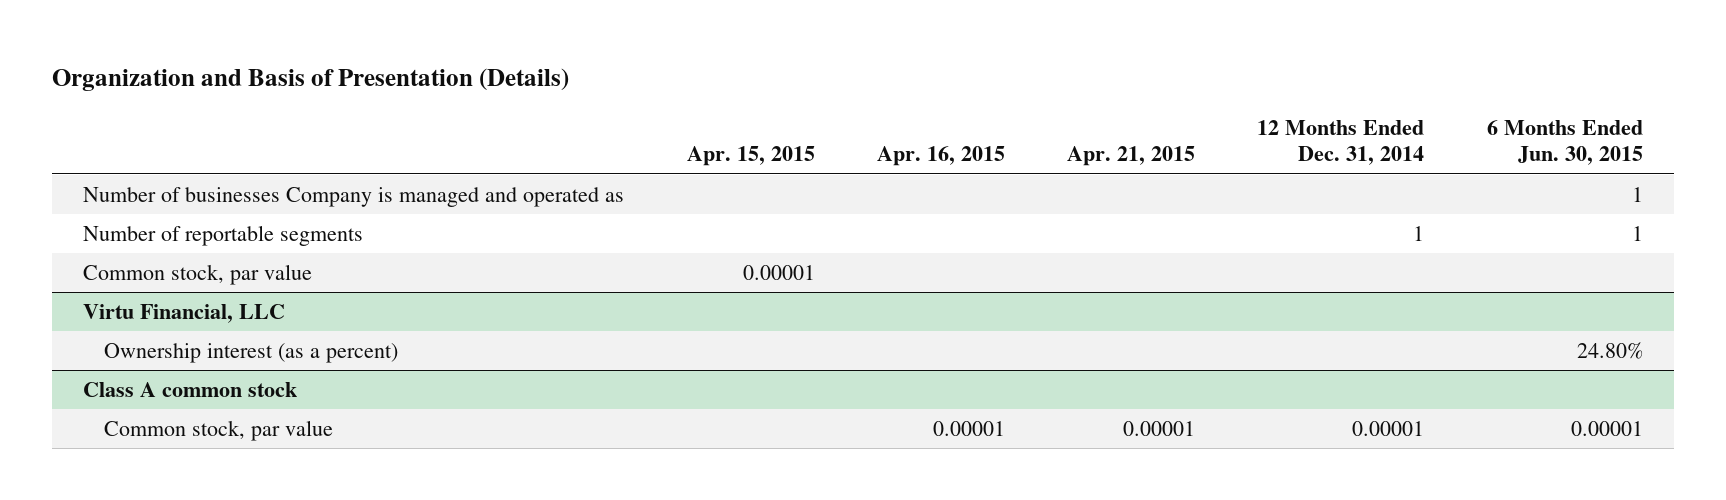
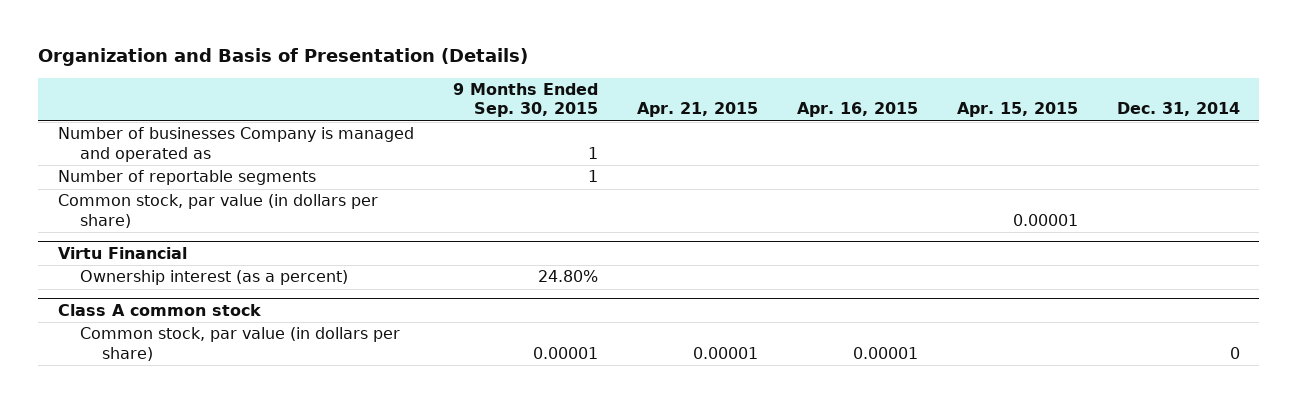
[1257,119,1425,166] 12 Months Ended Dec. 31, 2014 -> none
[1486,119,1643,166] 6 Months Ended Jun. 30, 2015 -> none
none -> [452,82,598,118] 9 Months Ended Sep. 30, 2015
none -> [1116,102,1240,117] Dec. 31, 2014
[83,263,313,285] Common stock, par value -> [57,194,378,228] Common stock, par value (in dollars per share)
[83,303,286,323] Virtu Financial, LLC -> [57,247,187,260] Virtu Financial
[104,419,334,441] Common stock, par value -> [80,327,401,361] Common stock, par value (in dollars per share)

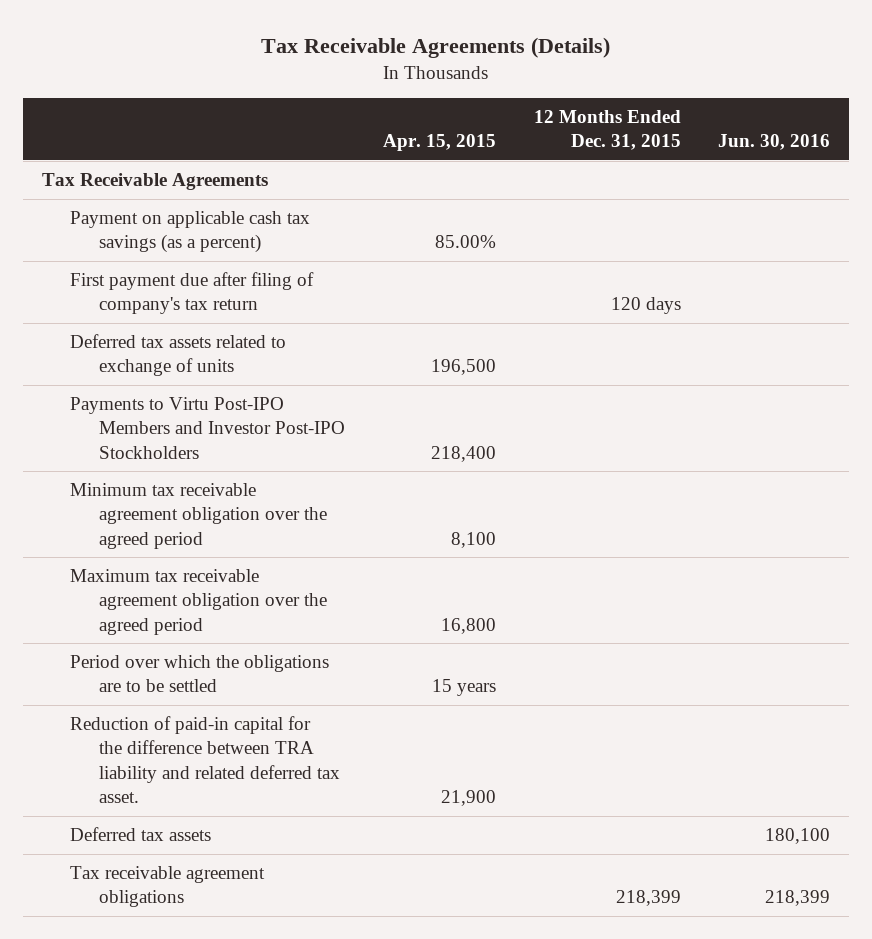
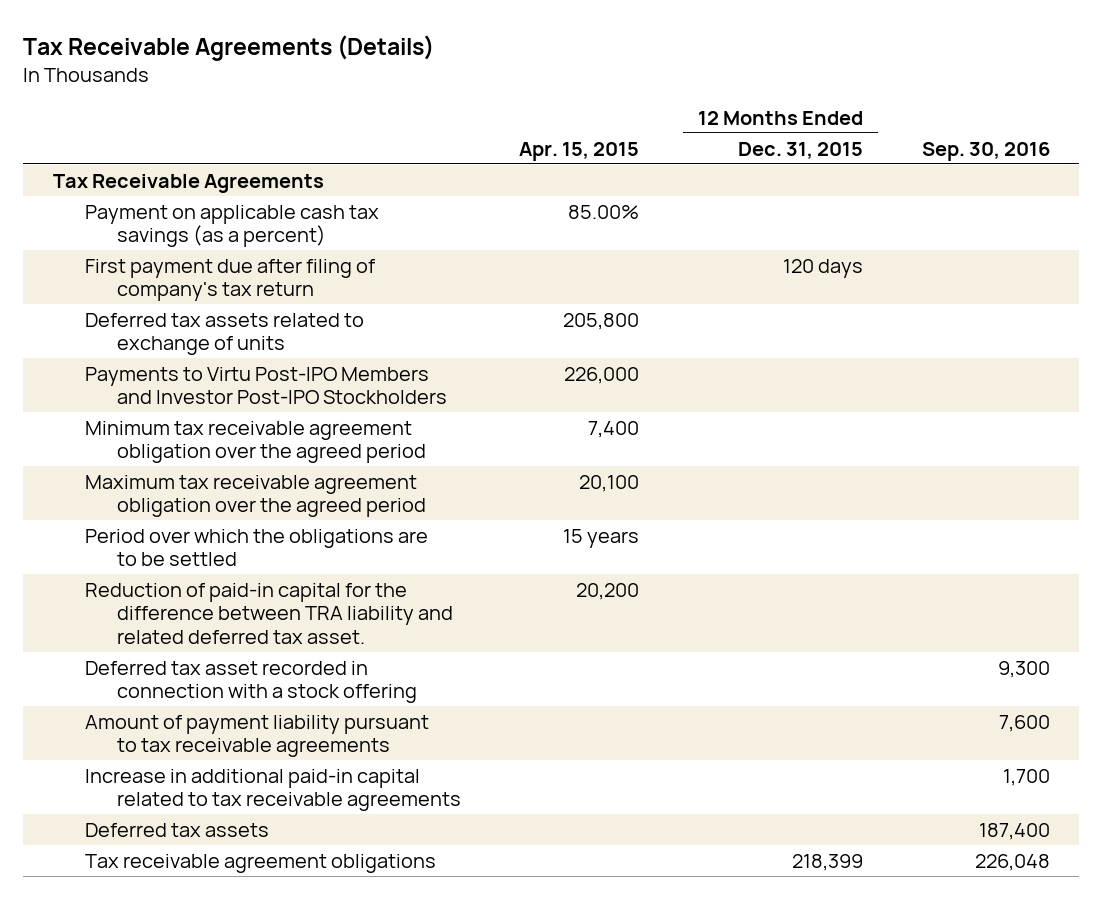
[718,134,831,151] Jun. 30, 2016 -> none
none -> [921,141,1050,161] Sep. 30, 2016
[430,359,496,376] 196,500 -> [563,312,640,330] 205,800
[430,445,496,462] 218,400 -> [564,366,640,384] 226,000
[450,531,496,548] 8,100 -> [588,420,640,438] 7,400
[440,617,496,634] 16,800 -> [579,474,640,492] 20,100
[440,790,496,807] 21,900 -> [576,582,640,600] 20,200
none -> [84,660,417,704] Deferred tax asset recorded in connection with a stock offering
none -> [84,714,429,758] Amount of payment liability pursuant to tax receivable agreements
none -> [84,768,461,812] Increase in additional paid-in capital related to tax receivable agreements

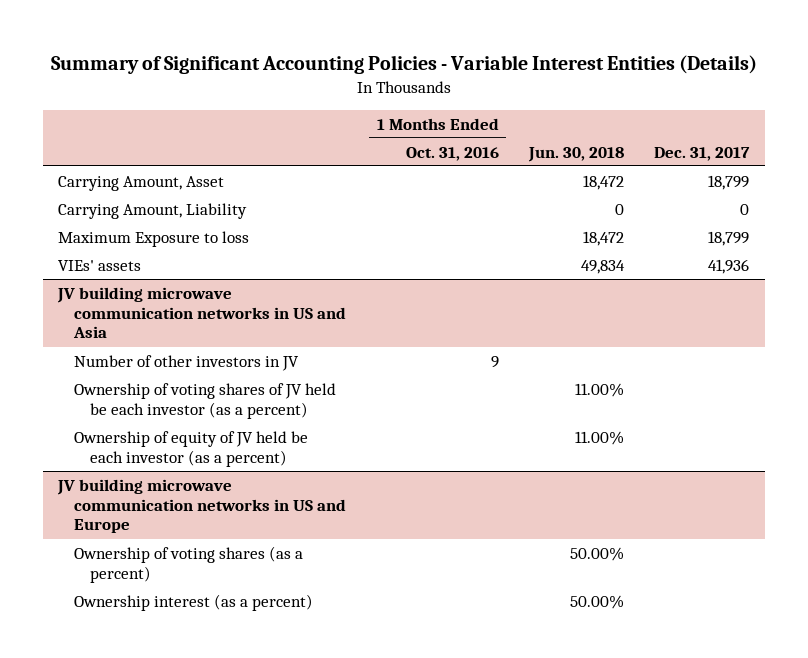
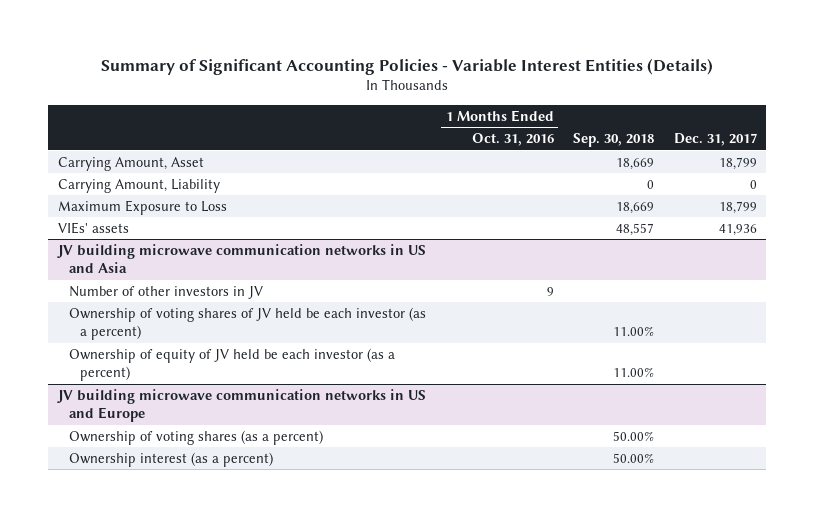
[528,146,625,162] Jun. 30, 2018 -> none
none -> [573,133,655,148] Sep. 30, 2018
[58,230,250,247] Maximum Exposure to loss -> [57,199,227,215] Maximum Exposure to Loss

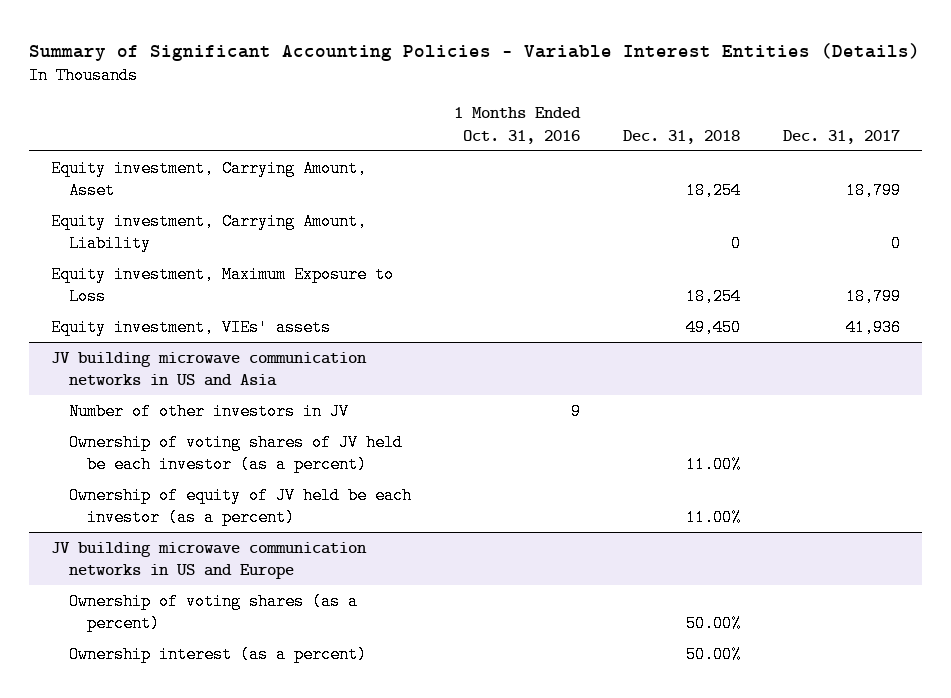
[573,133,655,148] Sep. 30, 2018 -> none
none -> [623,129,741,144] Dec. 31, 2018
[57,156,204,171] Carrying Amount, Asset -> [50,159,367,200] Equity investment, Carrying Amount, Asset
[57,178,220,193] Carrying Amount, Liability -> [50,212,367,253] Equity investment, Carrying Amount, Liability
[57,199,227,215] Maximum Exposure to Loss -> [50,265,394,306] Equity investment, Maximum Exposure to Loss
[57,221,129,234] VIEs' assets -> [50,318,331,336] Equity investment, VIEs' assets

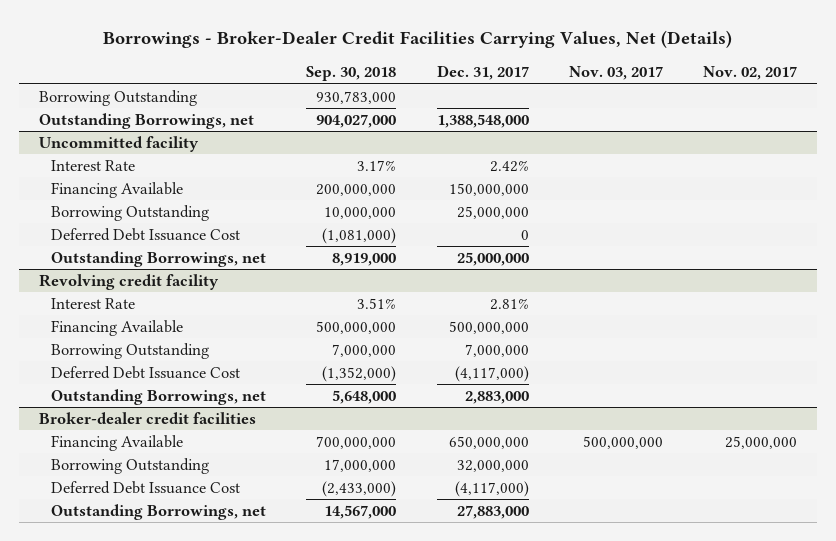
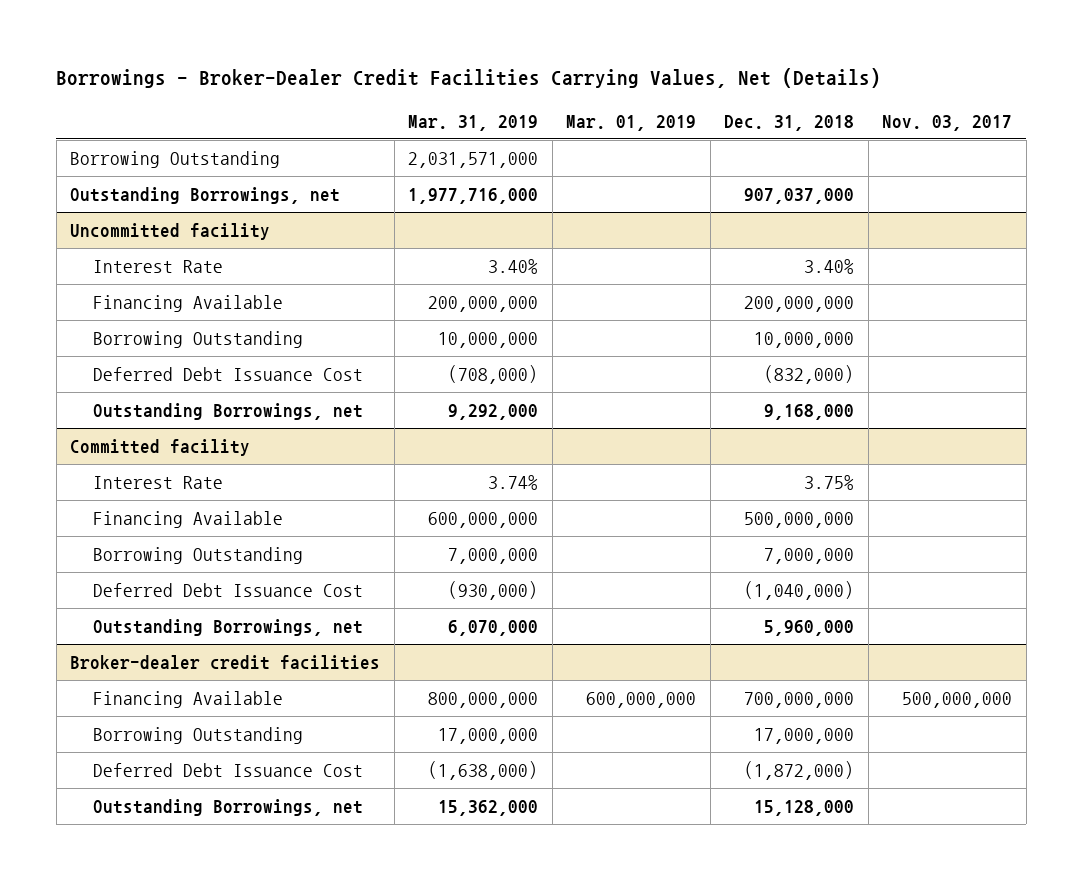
[306,66,397,82] Sep. 30, 2018 -> none
[436,65,529,81] Dec. 31, 2017 -> none
[703,66,798,81] Nov. 02, 2017 -> none
none -> [408,114,539,131] Mar. 31, 2019
none -> [566,114,697,131] Mar. 01, 2019
none -> [724,114,855,131] Dec. 31, 2018
[38,274,219,291] Revolving credit facility -> [70,438,251,456] Committed facility

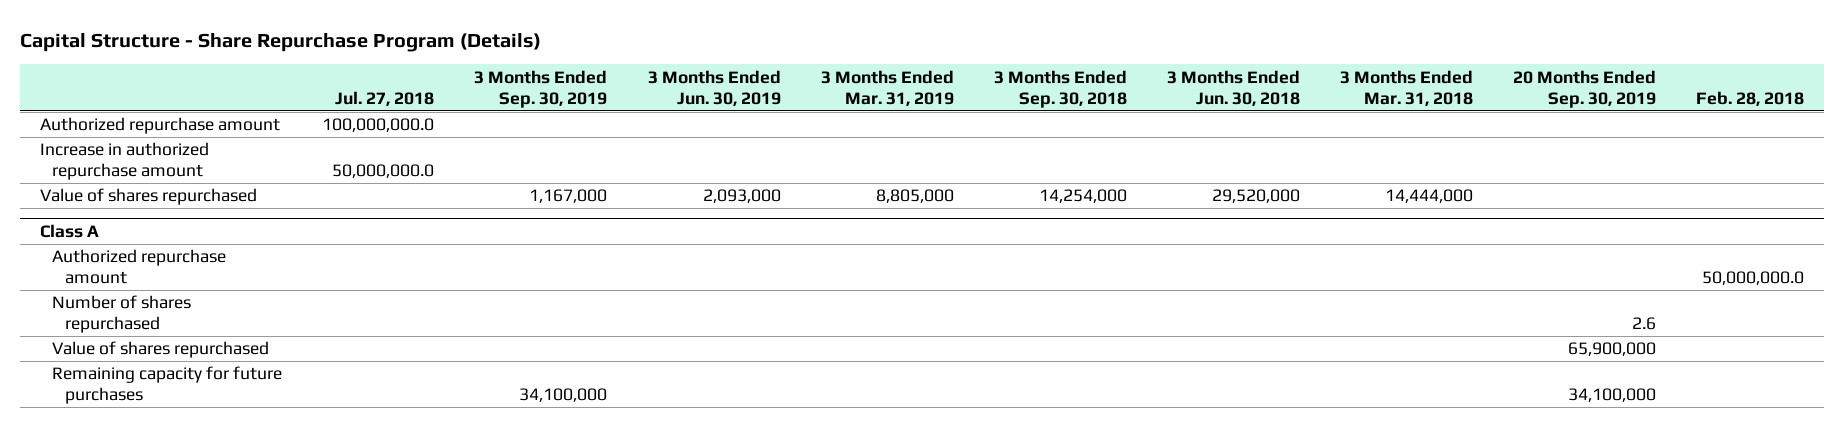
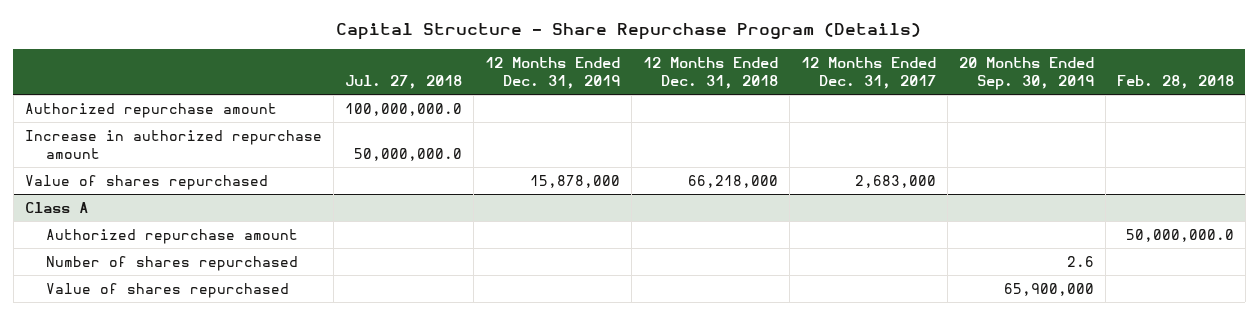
[474,69,608,108] 3 Months Ended Sep. 30, 2019 -> none
[647,69,781,106] 3 Months Ended Jun. 30, 2019 -> none
[820,69,954,106] 3 Months Ended Mar. 31, 2019 -> none
[993,69,1127,108] 3 Months Ended Sep. 30, 2018 -> none
[1166,69,1300,106] 3 Months Ended Jun. 30, 2018 -> none
[1340,69,1474,106] 3 Months Ended Mar. 31, 2018 -> none
none -> [484,57,620,89] 12 Months Ended Dec. 31, 2019
none -> [642,57,778,89] 12 Months Ended Dec. 31, 2018
none -> [800,57,936,89] 12 Months Ended Dec. 31, 2017
[52,366,283,405] Remaining capacity for future purchases -> none

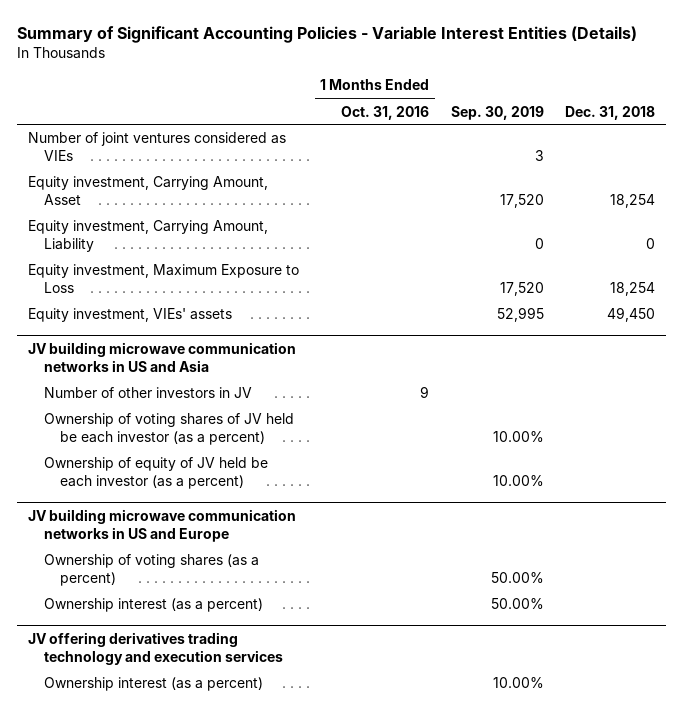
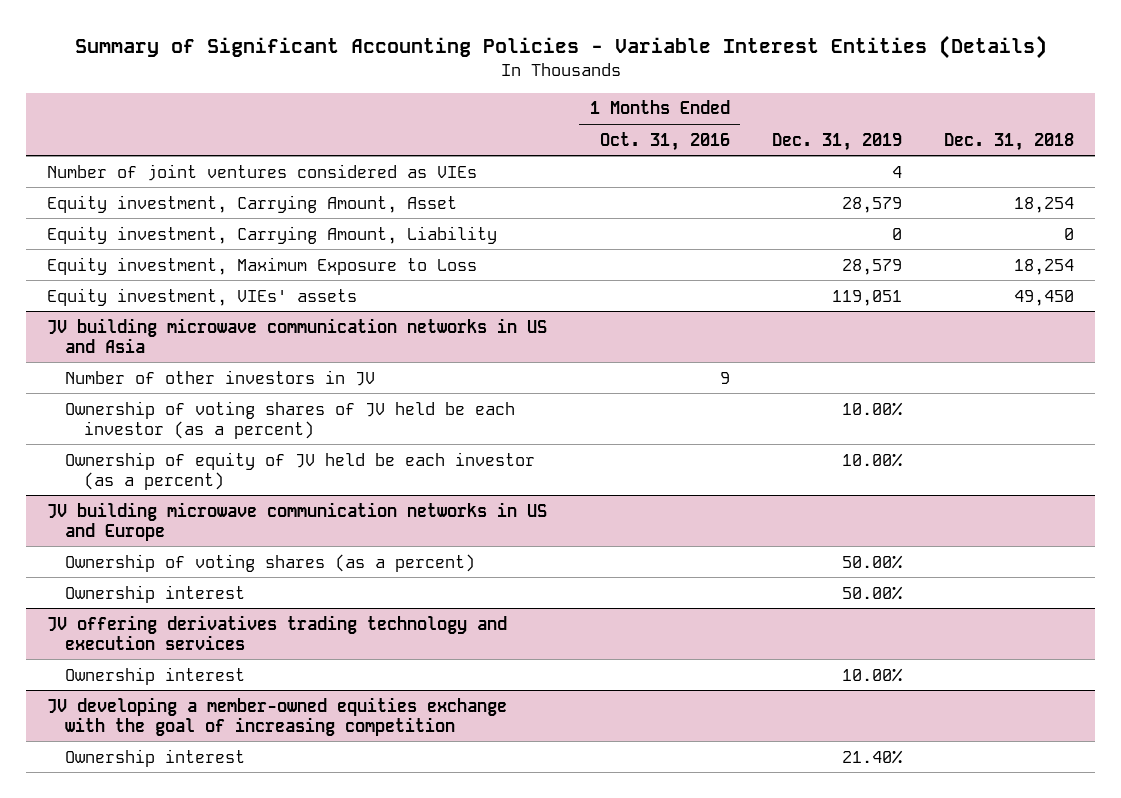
[450,105,544,120] Sep. 30, 2019 -> none
none -> [771,132,902,151] Dec. 31, 2019
[43,598,263,613] Ownership interest (as a percent) -> [65,584,246,603] Ownership interest
[43,677,263,692] Ownership interest (as a percent) -> [65,666,246,685] Ownership interest
none -> [47,696,508,736] JV developing a member-owned equities exchange with the goal of increasing competition
none -> [65,748,246,767] Ownership interest

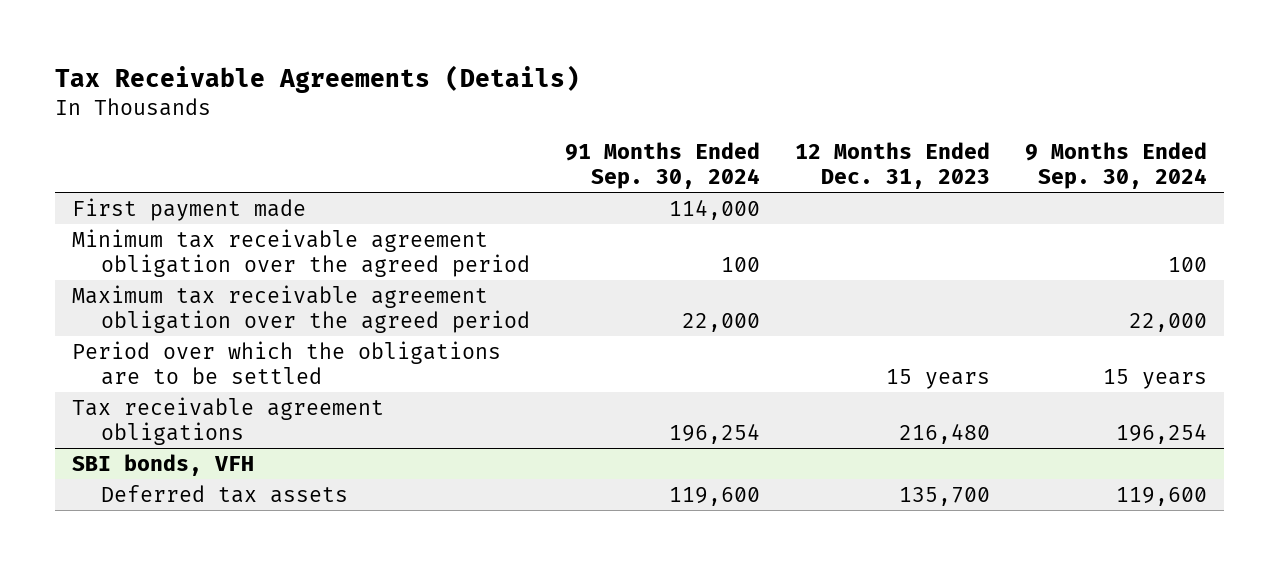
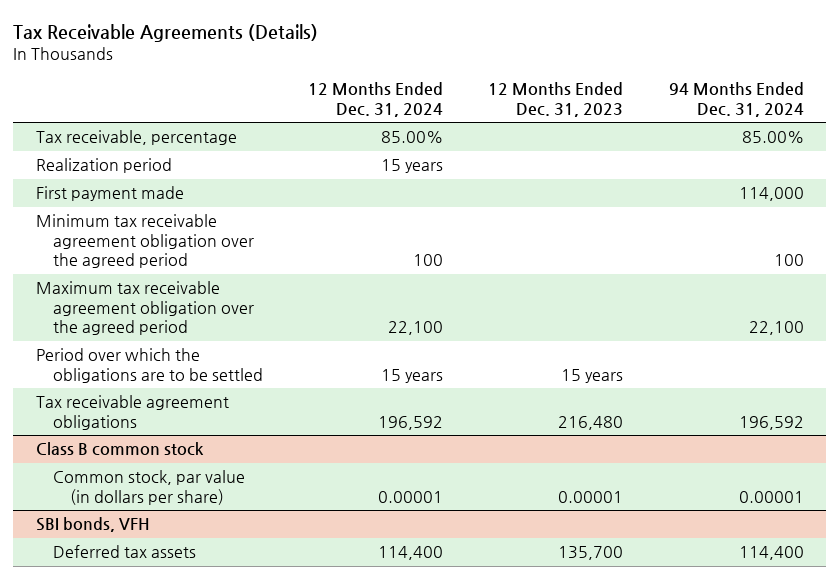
[565,141,761,189] 91 Months Ended Sep. 30, 2024 -> none
[1025,141,1208,189] 9 Months Ended Sep. 30, 2024 -> none
none -> [308,82,444,117] 12 Months Ended Dec. 31, 2024
none -> [668,82,804,117] 94 Months Ended Dec. 31, 2024
none -> [36,130,238,146] Tax receivable, percentage
none -> [36,158,173,174] Realization period
none -> [36,442,205,457] Class B common stock
none -> [52,470,245,505] Common stock, par value (in dollars per share)

